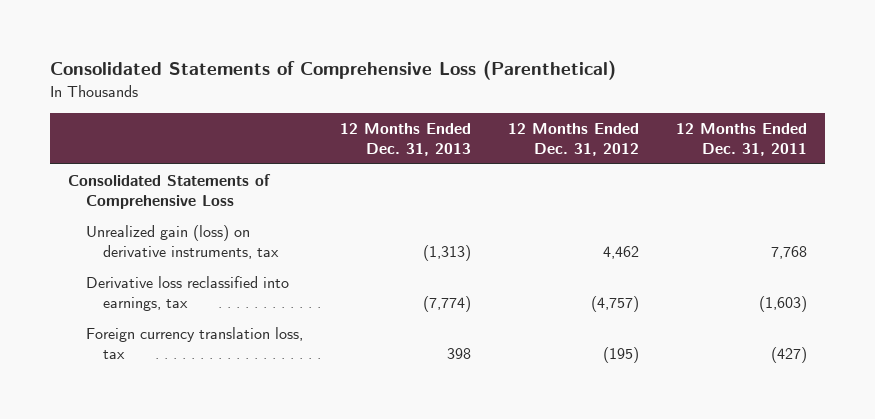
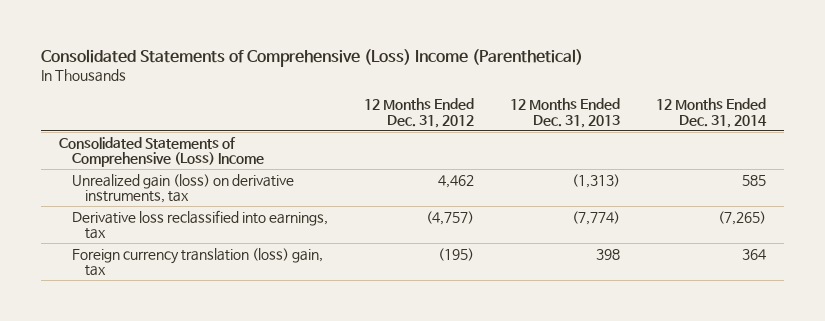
[49,60,616,81] Consolidated Statements of Comprehensive Loss (Parenthetical) -> [40,48,583,67] Consolidated Statements of Comprehensive (Loss) Income (Parenthetical)
[675,123,807,156] 12 Months Ended Dec. 31, 2011 -> none
none -> [655,98,767,128] 12 Months Ended Dec. 31, 2014
[68,174,272,209] Consolidated Statements of Comprehensive Loss -> [58,136,265,168] Consolidated Statements of Comprehensive (Loss) Income
[85,327,303,359] Foreign currency translation loss, tax -> [72,247,324,277] Foreign currency translation (loss) gain, tax

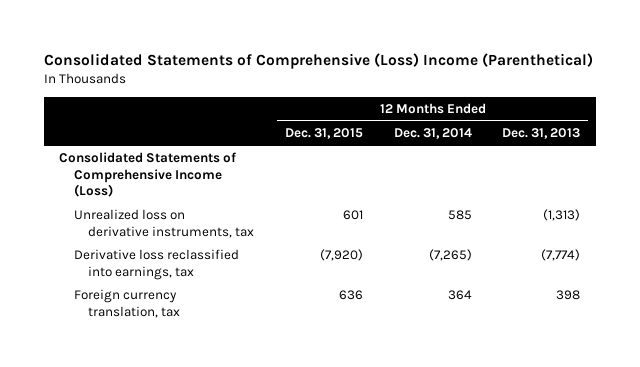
[363,98,474,128] 12 Months Ended Dec. 31, 2012 -> none
none -> [284,128,363,140] Dec. 31, 2015
[58,136,265,168] Consolidated Statements of Comprehensive (Loss) Income -> [59,152,237,197] Consolidated Statements of Comprehensive Income (Loss)
[72,173,295,204] Unrealized gain (loss) on derivative instruments, tax -> [73,209,255,238] Unrealized loss on derivative instruments, tax
[72,247,324,277] Foreign currency translation (loss) gain, tax -> [73,289,181,318] Foreign currency translation, tax

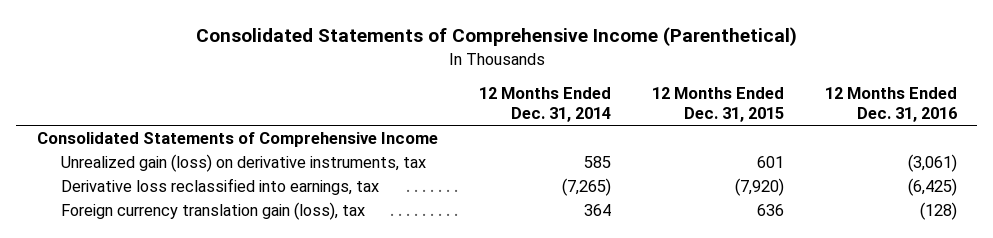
[43,52,593,69] Consolidated Statements of Comprehensive (Loss) Income (Parenthetical) -> [195,27,797,47] Consolidated Statements of Comprehensive Income (Parenthetical)
[502,128,581,140] Dec. 31, 2013 -> none
none -> [824,87,957,123] 12 Months Ended Dec. 31, 2016
[59,152,237,197] Consolidated Statements of Comprehensive Income (Loss) -> [36,131,438,147] Consolidated Statements of Comprehensive Income
[73,209,255,238] Unrealized loss on derivative instruments, tax -> [61,153,427,172] Unrealized gain (loss) on derivative instruments, tax
[73,289,181,318] Foreign currency translation, tax -> [61,201,366,220] Foreign currency translation gain (loss), tax

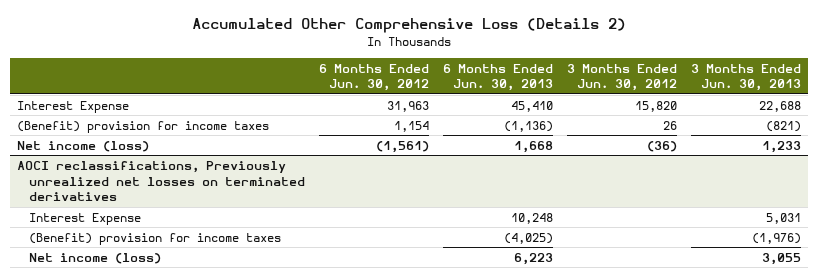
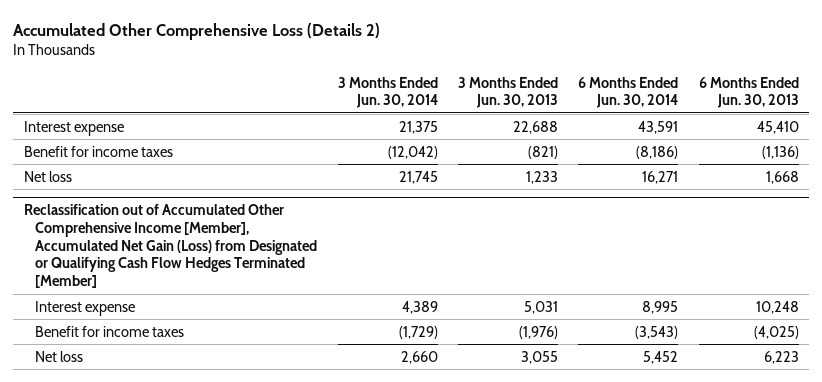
[318,63,429,92] 6 Months Ended Jun. 30, 2012 -> none
[566,63,677,92] 3 Months Ended Jun. 30, 2012 -> none
none -> [337,76,438,109] 3 Months Ended Jun. 30, 2014
none -> [578,76,679,109] 6 Months Ended Jun. 30, 2014
[17,160,305,202] AOCI reclassifications, Previously unrealized net losses on terminated derivatives -> none
[17,100,130,113] Interest Expense -> [23,120,124,136] Interest expense
[17,120,270,133] (Benefit) provision for income taxes -> [23,145,173,157] Benefit for income taxes
[17,140,150,152] Net income (loss) -> [23,170,72,182] Net loss
none -> [23,204,318,289] Reclassification out of Accumulated Other Comprehensive Income [Member], Accumulated Net Gain (Loss) from Designated or Qualifying Cash Flow Hedges Terminated [Member]
[28,212,141,225] Interest Expense -> [35,300,136,316] Interest expense
[28,232,281,245] (Benefit) provision for income taxes -> [35,325,185,337] Benefit for income taxes
[28,252,161,264] Net income (loss) -> [35,350,84,362] Net loss

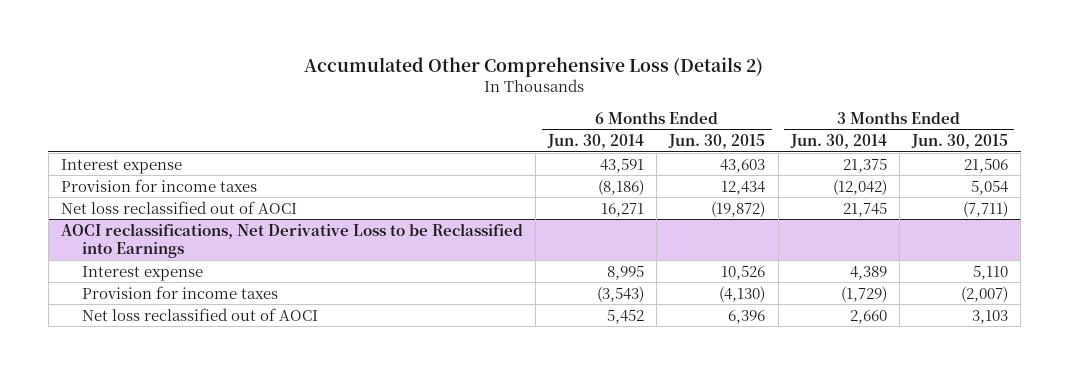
[458,76,559,109] 3 Months Ended Jun. 30, 2013 -> none
[698,76,799,109] 6 Months Ended Jun. 30, 2013 -> none
none -> [668,134,766,150] Jun. 30, 2015
none -> [910,134,1008,150] Jun. 30, 2015
[23,204,318,289] Reclassification out of Accumulated Other Comprehensive Income [Member], Accumulated Net Gain (Loss) from Designated or Qualifying Cash Flow Hedges Terminated [Member] -> none
[23,145,173,157] Benefit for income taxes -> [60,178,257,192] Provision for income taxes
[23,170,72,182] Net loss -> [60,200,297,214] Net loss reclassified out of AOCI
none -> [60,222,523,259] AOCI reclassifications, Net Derivative Loss to be Reclassified into Earnings
[35,325,185,337] Benefit for income taxes -> [81,285,278,299] Provision for income taxes
[35,350,84,362] Net loss -> [81,307,318,321] Net loss reclassified out of AOCI

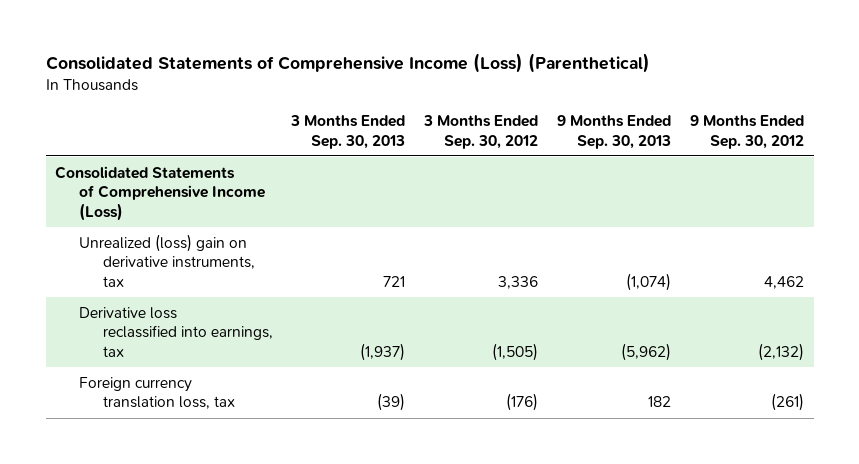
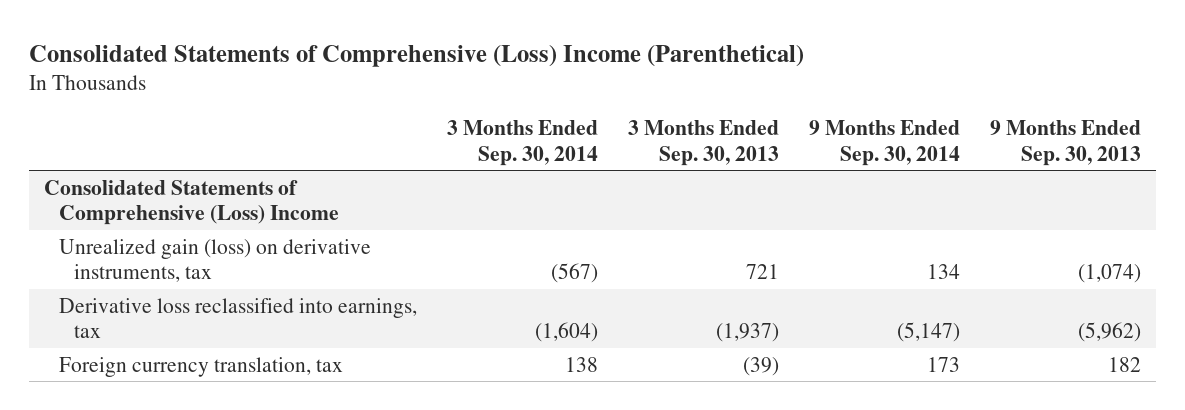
[45,53,650,74] Consolidated Statements of Comprehensive Income (Loss) (Parenthetical) -> [28,44,804,67] Consolidated Statements of Comprehensive (Loss) Income (Parenthetical)
[423,114,539,149] 3 Months Ended Sep. 30, 2012 -> none
[690,114,805,149] 9 Months Ended Sep. 30, 2012 -> none
none -> [446,120,598,166] 3 Months Ended Sep. 30, 2014
none -> [809,120,961,166] 9 Months Ended Sep. 30, 2014
[55,165,265,221] Consolidated Statements of Comprehensive Income (Loss) -> [43,179,339,226] Consolidated Statements of Comprehensive (Loss) Income
[78,233,255,287] Unrealized (loss) gain on derivative instruments, tax -> [58,238,371,283] Unrealized gain (loss) on derivative instruments, tax
[78,376,235,410] Foreign currency translation loss, tax -> [58,356,343,377] Foreign currency translation, tax

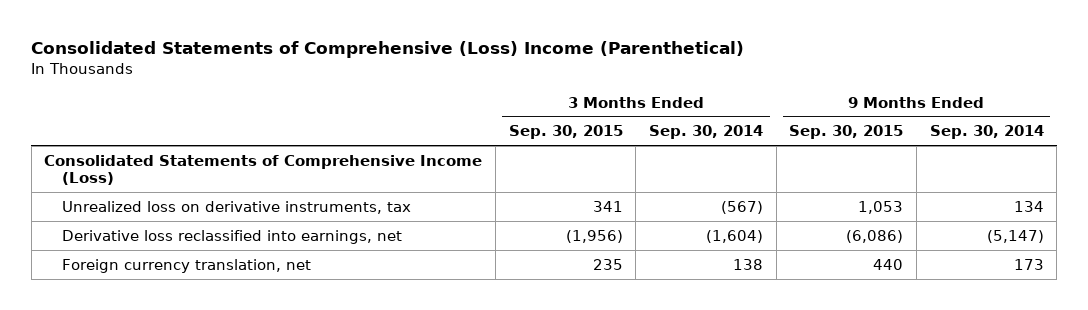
[627,120,779,166] 3 Months Ended Sep. 30, 2013 -> none
[990,120,1142,166] 9 Months Ended Sep. 30, 2013 -> none
none -> [508,125,623,140] Sep. 30, 2015
none -> [789,125,904,140] Sep. 30, 2015
[43,179,339,226] Consolidated Statements of Comprehensive (Loss) Income -> [44,154,483,186] Consolidated Statements of Comprehensive Income (Loss)
[58,238,371,283] Unrealized gain (loss) on derivative instruments, tax -> [62,200,412,214] Unrealized loss on derivative instruments, tax
[58,297,417,339] Derivative loss reclassified into earnings, tax -> [62,229,403,244] Derivative loss reclassified into earnings, net
[58,356,343,377] Foreign currency translation, tax -> [62,258,312,273] Foreign currency translation, net

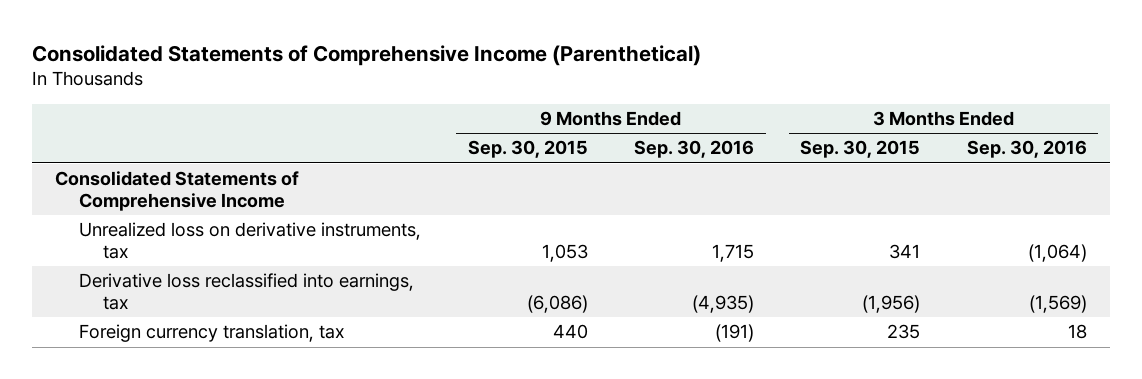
[31,40,745,58] Consolidated Statements of Comprehensive (Loss) Income (Parenthetical) -> [32,44,702,66] Consolidated Statements of Comprehensive Income (Parenthetical)
[648,125,763,140] Sep. 30, 2014 -> none
[929,125,1044,140] Sep. 30, 2014 -> none
none -> [633,140,754,159] Sep. 30, 2016
none -> [966,140,1087,159] Sep. 30, 2016
[44,154,483,186] Consolidated Statements of Comprehensive Income (Loss) -> [55,171,300,212] Consolidated Statements of Comprehensive Income
[62,229,403,244] Derivative loss reclassified into earnings, net -> [79,273,415,311] Derivative loss reclassified into earnings, tax
[62,258,312,273] Foreign currency translation, net -> [79,324,345,343] Foreign currency translation, tax

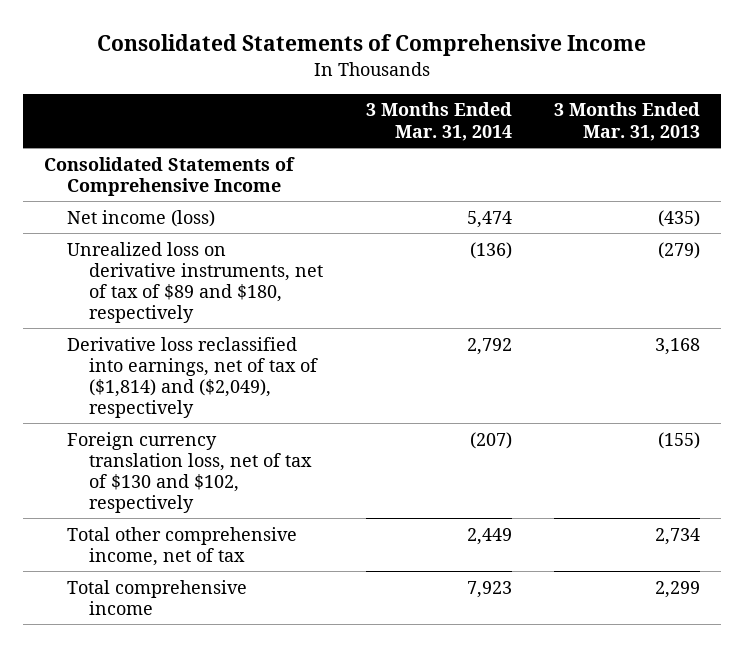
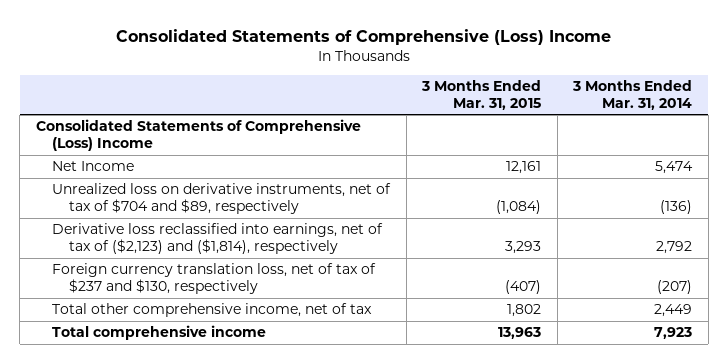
[97,34,647,57] Consolidated Statements of Comprehensive Income -> [115,28,611,45] Consolidated Statements of Comprehensive (Loss) Income
[553,102,700,141] 3 Months Ended Mar. 31, 2013 -> none
none -> [421,79,542,110] 3 Months Ended Mar. 31, 2015
[44,156,296,196] Consolidated Statements of Comprehensive Income -> [35,119,361,152] Consolidated Statements of Comprehensive (Loss) Income
[66,209,215,227] Net income (loss) -> [52,161,135,172] Net Income
[66,241,324,323] Unrealized loss on derivative instruments, net of tax of $89 and $180, respectively -> [52,183,392,215] Unrealized loss on derivative instruments, net of tax of $704 and $89, respectively
[66,336,319,418] Derivative loss reclassified into earnings, net of tax of ($1,814) and ($2,049), respectively -> [52,223,384,255] Derivative loss reclassified into earnings, net of tax of ($2,123) and ($1,814), respectively
[66,431,313,513] Foreign currency translation loss, net of tax of $130 and $102, respectively -> [52,263,377,295] Foreign currency translation loss, net of tax of $237 and $130, respectively

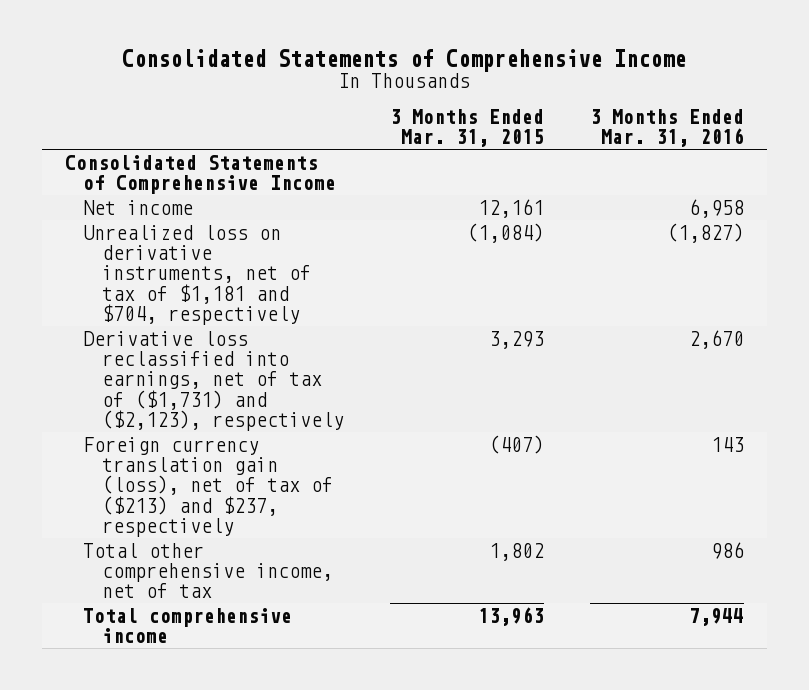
[115,28,611,45] Consolidated Statements of Comprehensive (Loss) Income -> [122,48,687,72] Consolidated Statements of Comprehensive Income
[572,79,693,110] 3 Months Ended Mar. 31, 2014 -> none
none -> [589,109,744,148] 3 Months Ended Mar. 31, 2016
[35,119,361,152] Consolidated Statements of Comprehensive (Loss) Income -> [64,154,337,195] Consolidated Statements of Comprehensive Income
[52,161,135,172] Net Income -> [83,199,194,215] Net income
[52,183,392,215] Unrealized loss on derivative instruments, net of tax of $704 and $89, respectively -> [83,224,312,326] Unrealized loss on derivative instruments, net of tax of $1,181 and $704, respectively
[52,223,384,255] Derivative loss reclassified into earnings, net of tax of ($2,123) and ($1,814), respectively -> [83,330,345,432] Derivative loss reclassified into earnings, net of tax of ($1,731) and ($2,123), respectively
[52,263,377,295] Foreign currency translation loss, net of tax of $237 and $130, respectively -> [83,436,334,538] Foreign currency translation gain (loss), net of tax of ($213) and $237, respectively

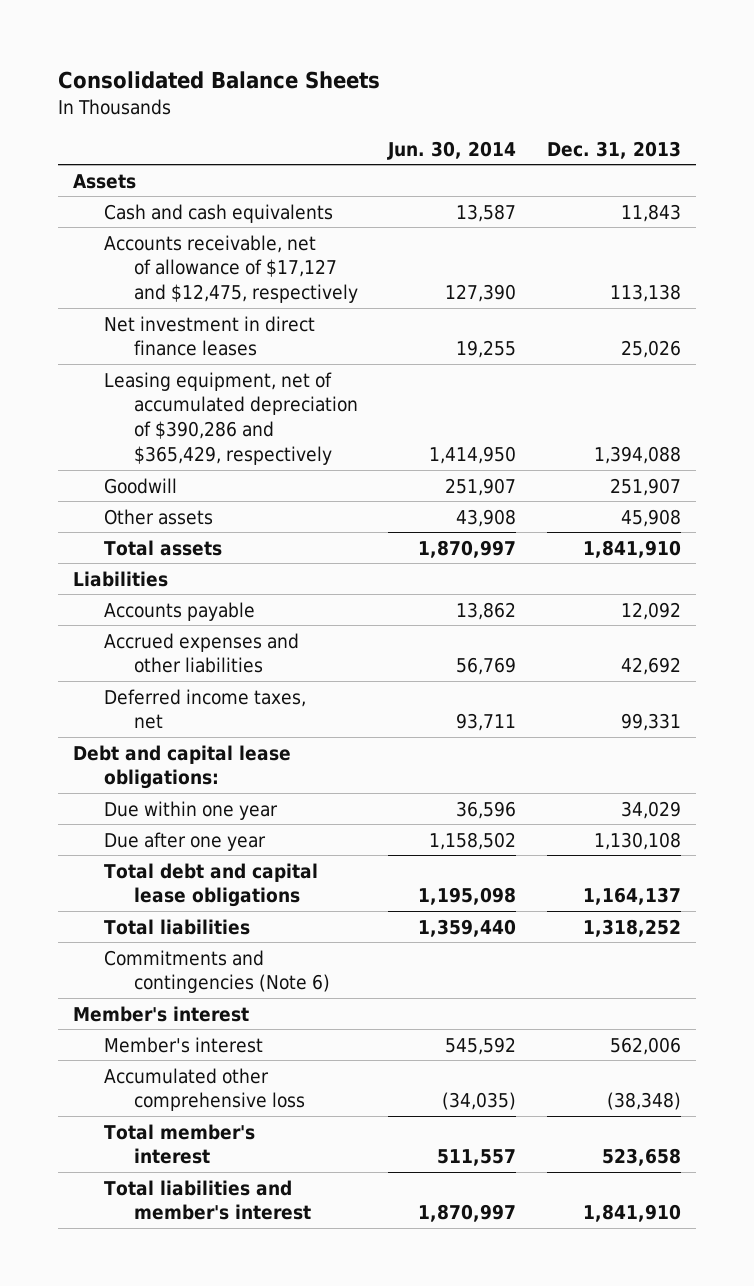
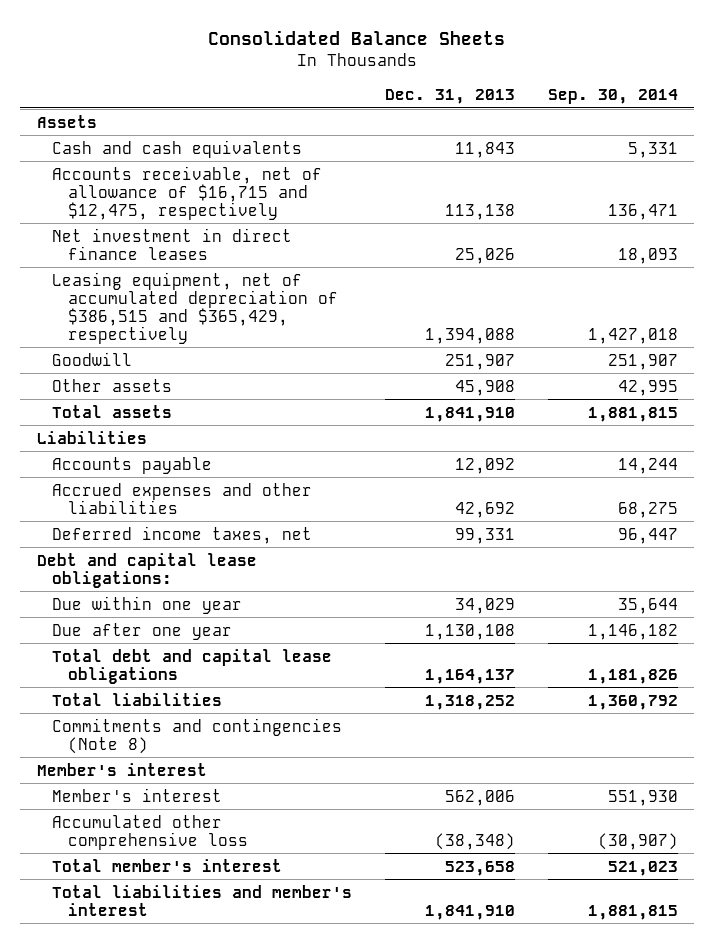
[387,140,517,160] Jun. 30, 2014 -> none
none -> [547,88,678,104] Sep. 30, 2014
[103,234,359,304] Accounts receivable, net of allowance of $17,127 and $12,475, respectively -> [52,165,323,220] Accounts receivable, net of allowance of $16,715 and $12,475, respectively
[103,371,359,465] Leasing equipment, net of accumulated depreciation of $390,286 and $365,429, respectively -> [52,271,338,344] Leasing equipment, net of accumulated depreciation of $386,515 and $365,429, respectively
[103,949,331,994] Commitments and contingencies (Note 6) -> [52,717,343,754] Commitments and contingencies (Note 8)

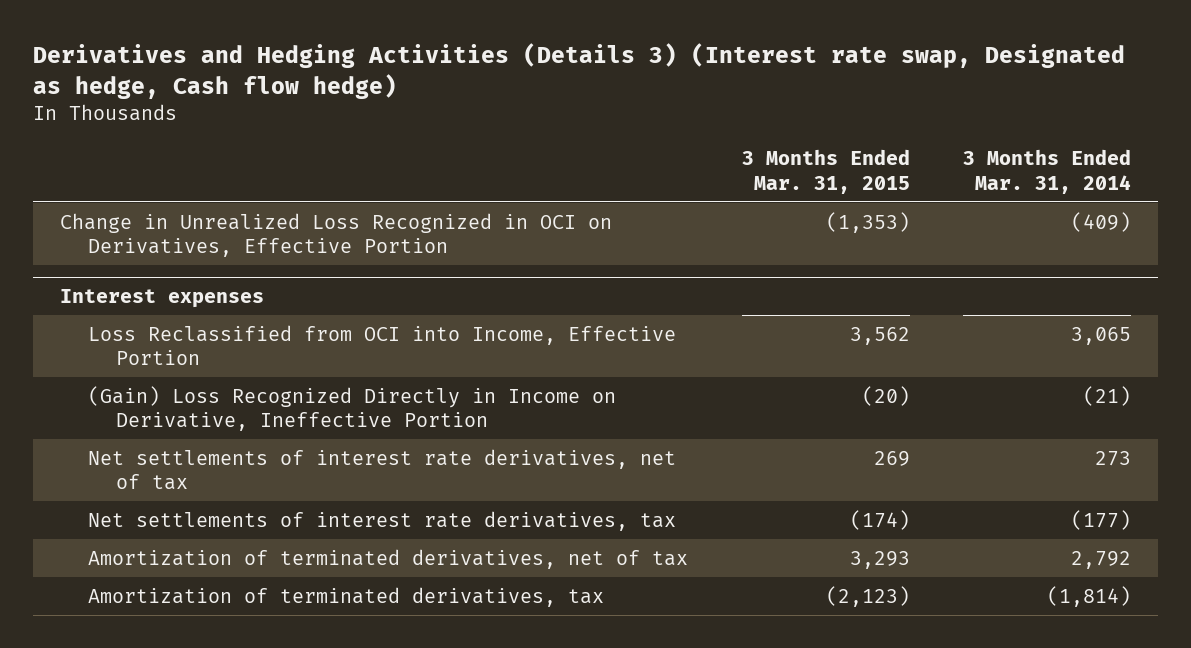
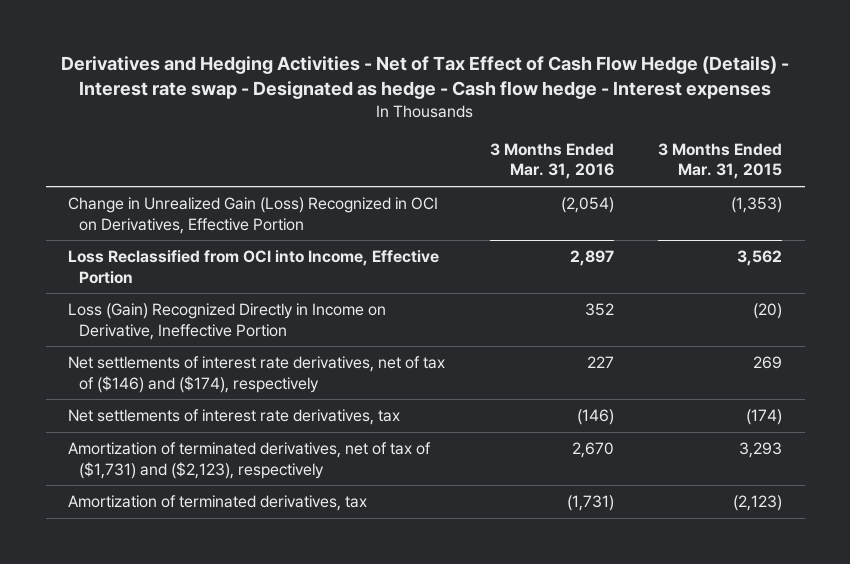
[33,43,1126,99] Derivatives and Hedging Activities (Details 3) (Interest rate swap, Designated as hedge, Cash flow hedge) -> [61,56,790,100] Derivatives and Hedging Activities - Net of Tax Effect of Cash Flow Hedge (Details) - Interest rate swap - Designated as hedge - Cash flow hedge - Interest expenses
[963,149,1132,194] 3 Months Ended Mar. 31, 2014 -> none
none -> [489,142,614,180] 3 Months Ended Mar. 31, 2016
[59,289,264,309] Interest expenses -> none
[59,212,612,258] Change in Unrealized Loss Recognized in OCI on Derivatives, Effective Portion -> [67,197,438,234] Change in Unrealized Gain (Loss) Recognized in OCI on Derivatives, Effective Portion
[88,385,617,432] (Gain) Loss Recognized Directly in Income on Derivative, Ineffective Portion -> [67,303,386,340] Loss (Gain) Recognized Directly in Income on Derivative, Ineffective Portion
[88,448,677,491] Net settlements of interest rate derivatives, net of tax -> [67,356,445,393] Net settlements of interest rate derivatives, net of tax of ($146) and ($174), respectively
[88,548,689,569] Amortization of terminated derivatives, net of tax -> [67,442,431,479] Amortization of terminated derivatives, net of tax of ($1,731) and ($2,123), respectively

